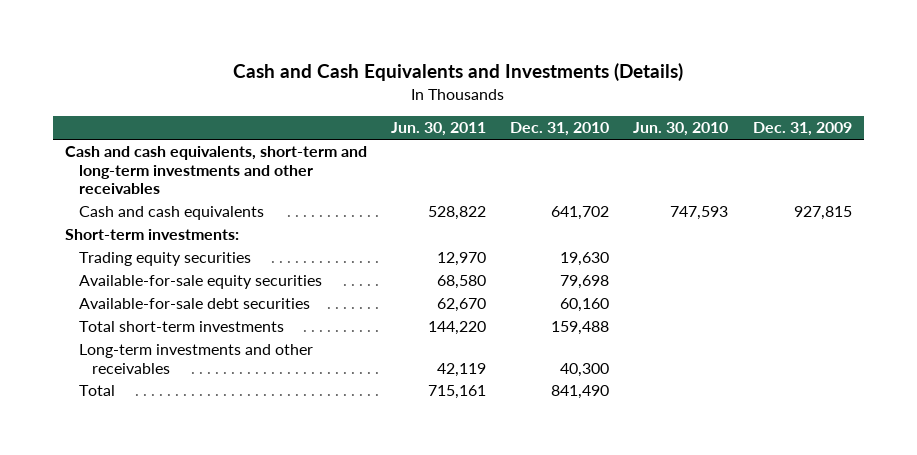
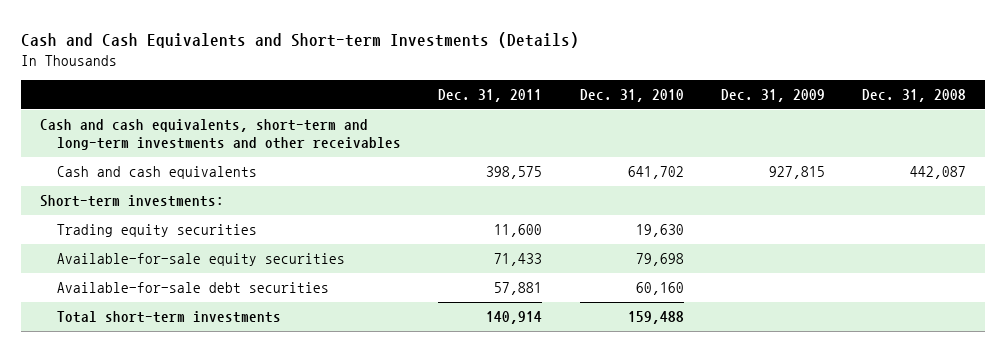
[233,63,684,82] Cash and Cash Equivalents and Investments (Details) -> [21,31,580,48] Cash and Cash Equivalents and Short-term Investments (Details)
[391,122,487,137] Jun. 30, 2011 -> none
[633,122,729,137] Jun. 30, 2010 -> none
none -> [438,88,543,102] Dec. 31, 2011
none -> [862,88,967,102] Dec. 31, 2008
[78,344,313,374] Long-term investments and other receivables -> none
[78,385,115,397] Total -> none

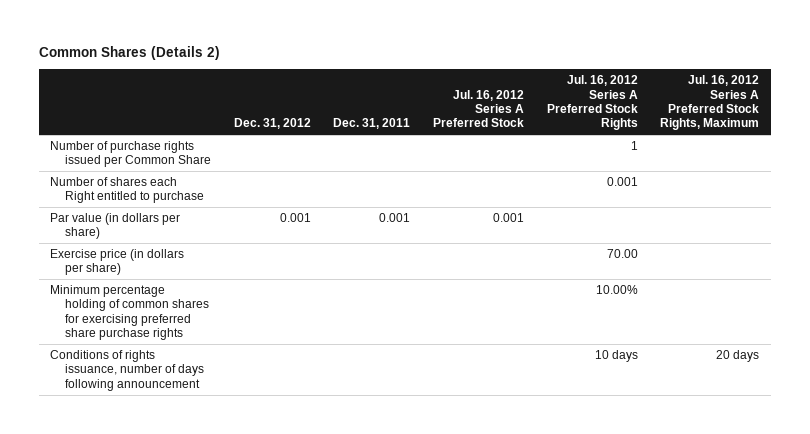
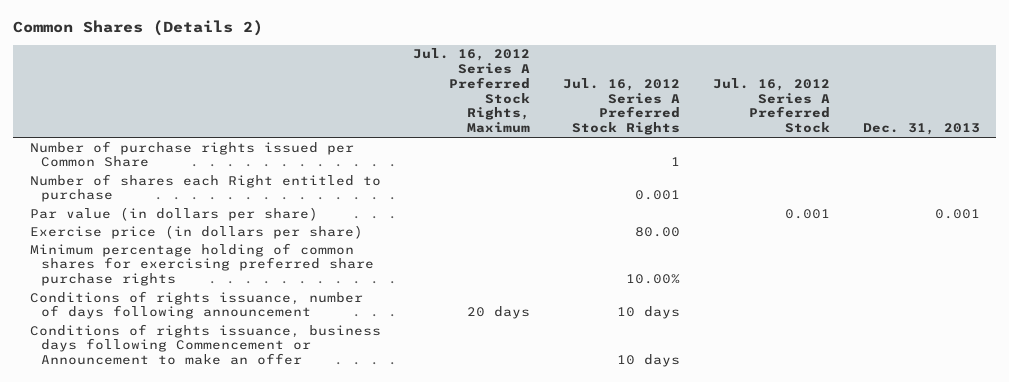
[233,118,311,130] Dec. 31, 2012 -> none
[333,118,411,130] Dec. 31, 2011 -> none
none -> [862,123,980,136] Dec. 31, 2013
[606,249,638,259] 70.00 -> [635,226,681,237] 80.00
none -> [29,323,381,366] Conditions of rights issuance, business days following Commencement or Announcement to make an offer

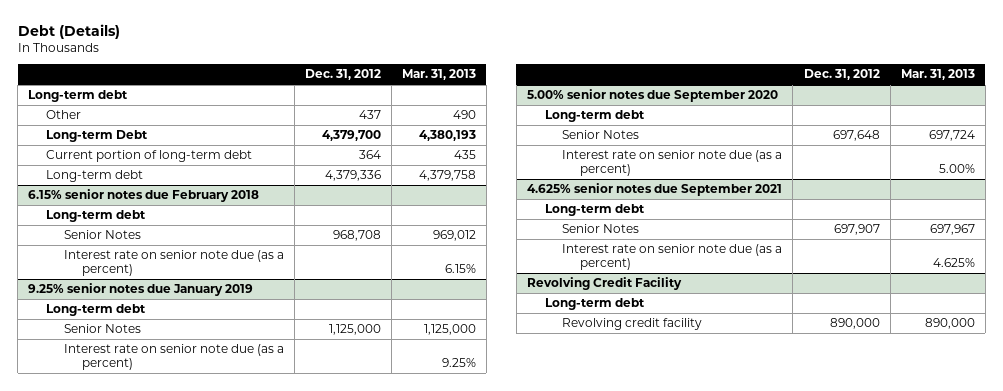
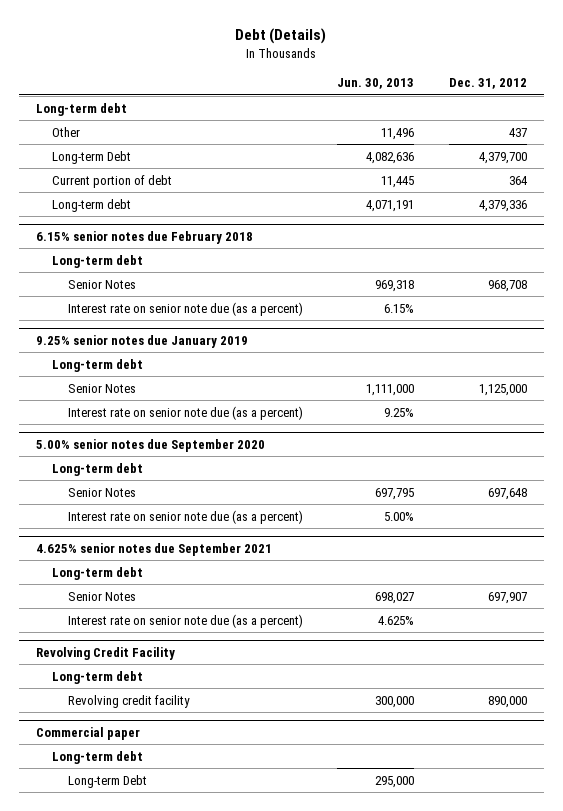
[401,69,476,81] Mar. 31, 2013 -> none
none -> [337,78,415,90] Jun. 30, 2013
[45,150,252,163] Current portion of long-term debt -> [52,174,173,188] Current portion of debt
none -> [36,726,141,740] Commercial paper
none -> [52,750,144,764] Long-term debt
none -> [68,774,148,788] Long-term Debt

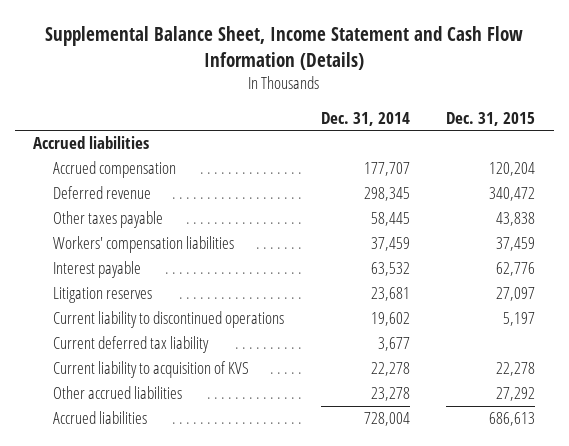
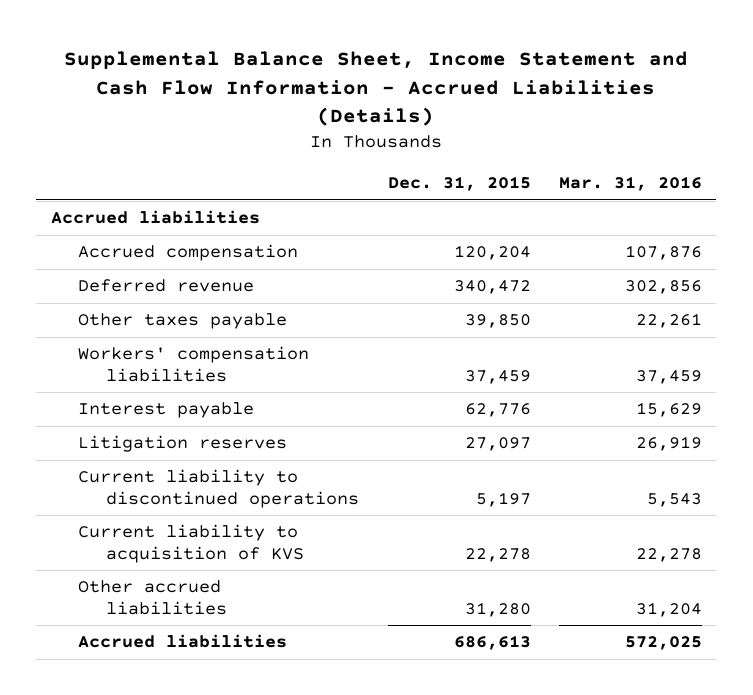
[45,25,524,70] Supplemental Balance Sheet, Income Statement and Cash Flow Information (Details) -> [64,51,689,127] Supplemental Balance Sheet, Income Statement and Cash Flow Information - Accrued Liabilities (Details)
[320,111,410,126] Dec. 31, 2014 -> none
none -> [559,176,703,192] Mar. 31, 2016
[496,212,536,227] 43,838 -> [464,314,531,329] 39,850
[52,336,209,354] Current deferred tax liability -> none
[496,387,536,402] 27,292 -> [464,601,531,617] 31,280

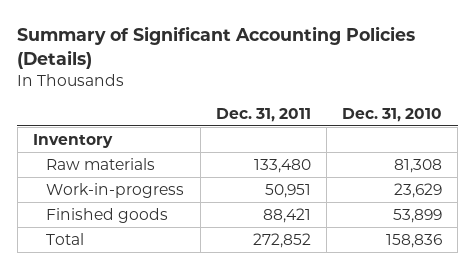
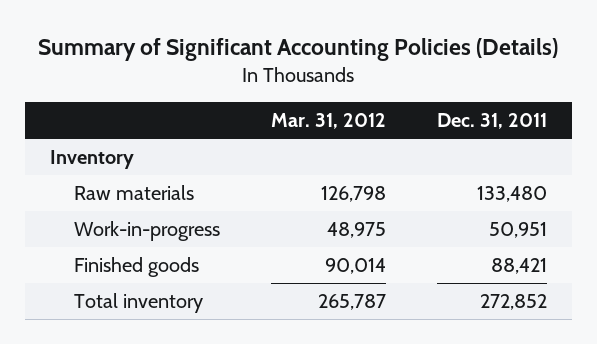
[342,107,443,122] Dec. 31, 2010 -> none
none -> [271,113,387,130] Mar. 31, 2012
[46,232,85,245] Total -> [74,293,204,314] Total inventory

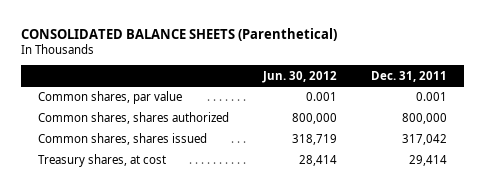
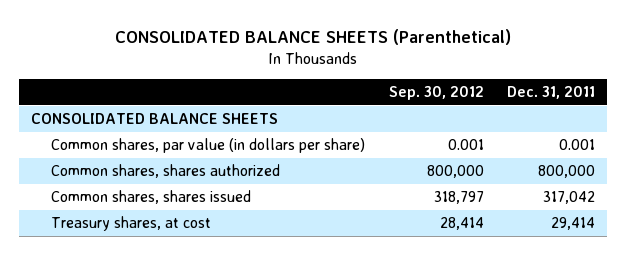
[262,70,338,83] Jun. 30, 2012 -> none
none -> [388,86,484,101] Sep. 30, 2012
none -> [30,113,278,125] CONSOLIDATED BALANCE SHEETS
[38,91,183,105] Common shares, par value -> [51,138,366,154] Common shares, par value (in dollars per share)

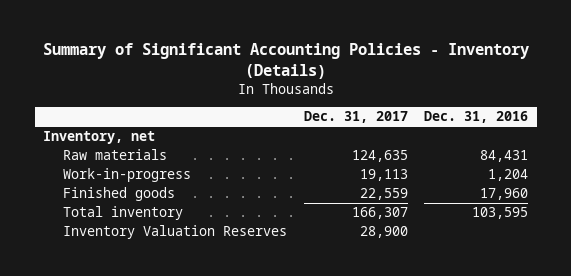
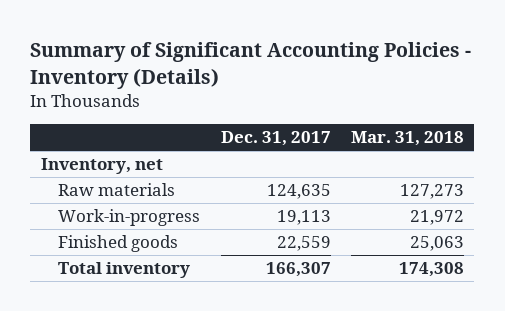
[424,111,529,124] Dec. 31, 2016 -> none
none -> [351,131,465,147] Mar. 31, 2018
[63,225,288,240] Inventory Valuation Reserves -> none

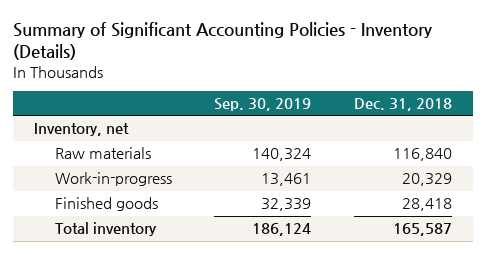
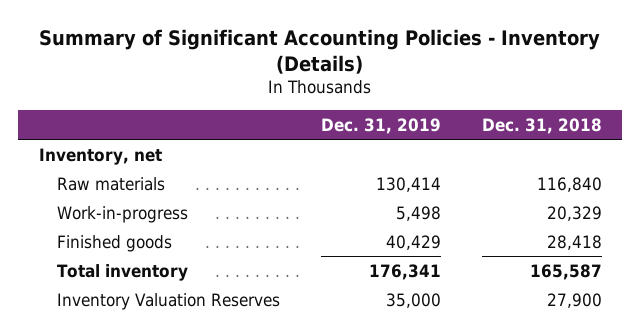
[214,98,312,112] Sep. 30, 2019 -> none
none -> [320,117,441,134] Dec. 31, 2019
none -> [57,292,281,310] Inventory Valuation Reserves

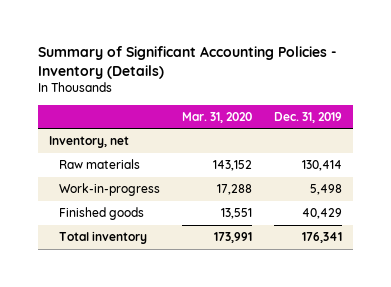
[481,117,602,134] Dec. 31, 2018 -> none
none -> [181,111,252,123] Mar. 31, 2020
[57,292,281,310] Inventory Valuation Reserves -> none

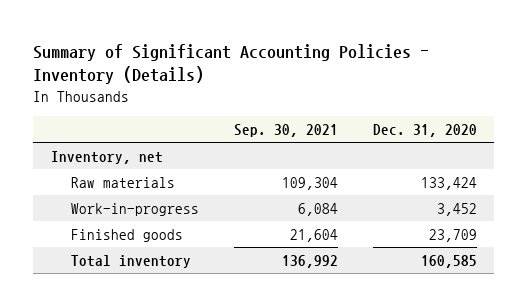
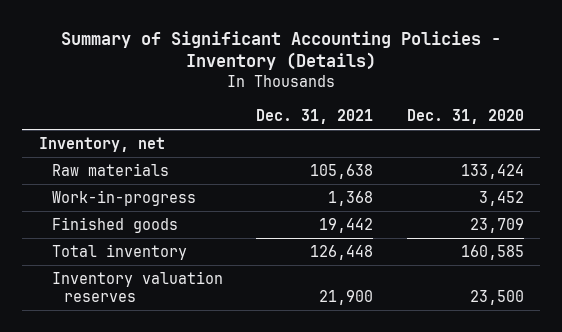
[234,123,339,137] Sep. 30, 2021 -> none
none -> [256,108,374,124] Dec. 31, 2021
none -> [51,271,223,302] Inventory valuation reserves

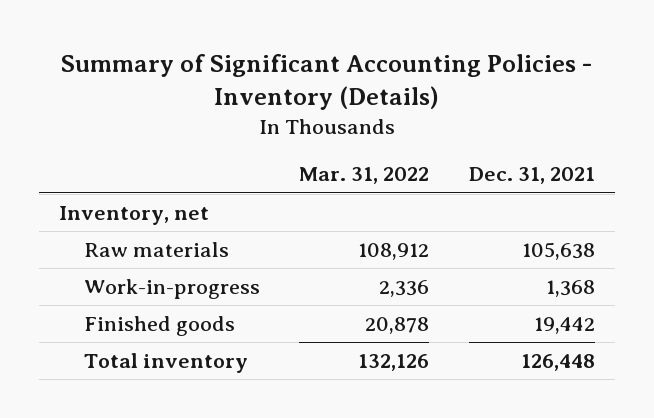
[406,108,524,124] Dec. 31, 2020 -> none
none -> [299,167,430,185] Mar. 31, 2022
[51,271,223,302] Inventory valuation reserves -> none

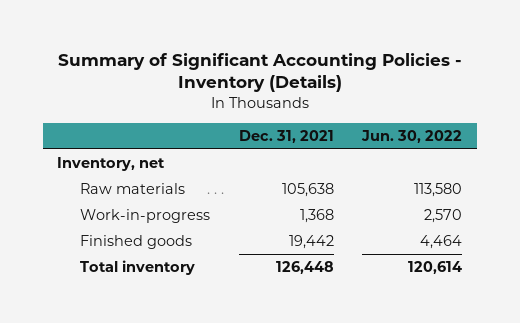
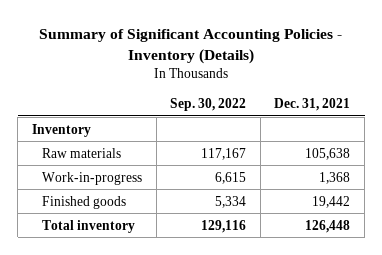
[361,129,463,143] Jun. 30, 2022 -> none
none -> [170,98,247,112] Sep. 30, 2022
[57,157,166,172] Inventory, net -> [31,123,91,137] Inventory

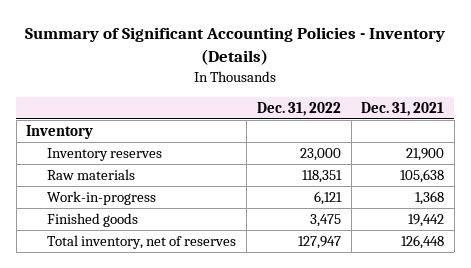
[170,98,247,112] Sep. 30, 2022 -> none
none -> [256,101,341,116] Dec. 31, 2022
none -> [47,148,163,162] Inventory reserves
[41,219,135,233] Total inventory -> [47,235,237,250] Total inventory, net of reserves

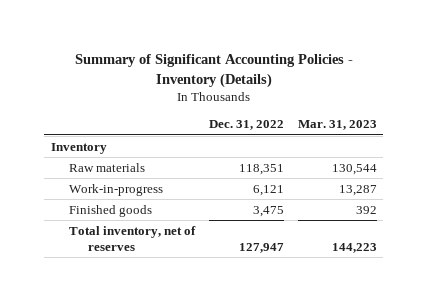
[361,101,445,116] Dec. 31, 2021 -> none
none -> [297,120,377,131] Mar. 31, 2023
[47,148,163,162] Inventory reserves -> none

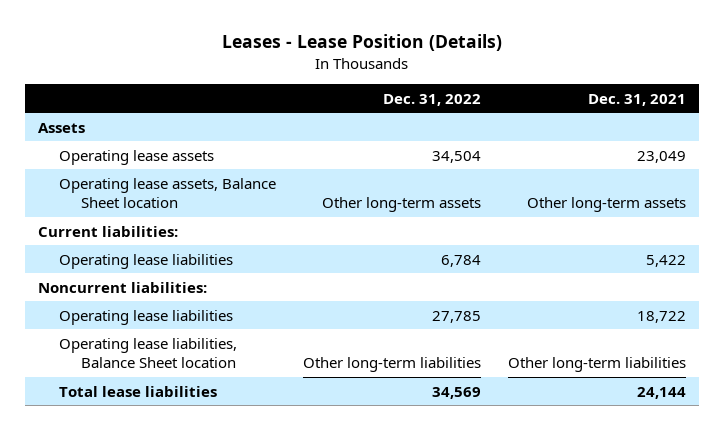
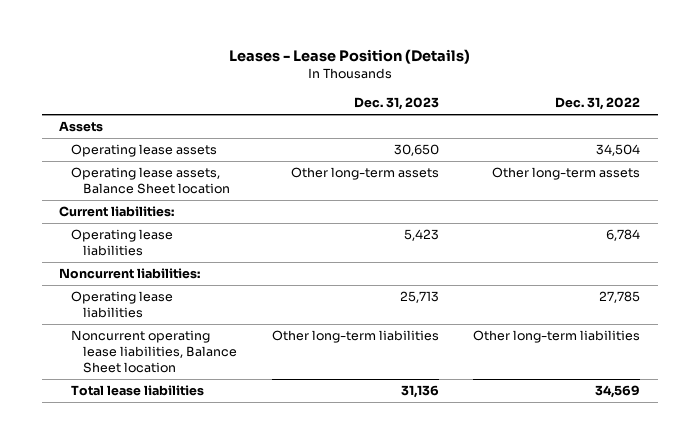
[587,93,686,106] Dec. 31, 2021 -> none
none -> [353,97,439,111] Dec. 31, 2023
[59,337,238,369] Operating lease liabilities, Balance Sheet location -> [70,330,237,374] Noncurrent operating lease liabilities, Balance Sheet location

